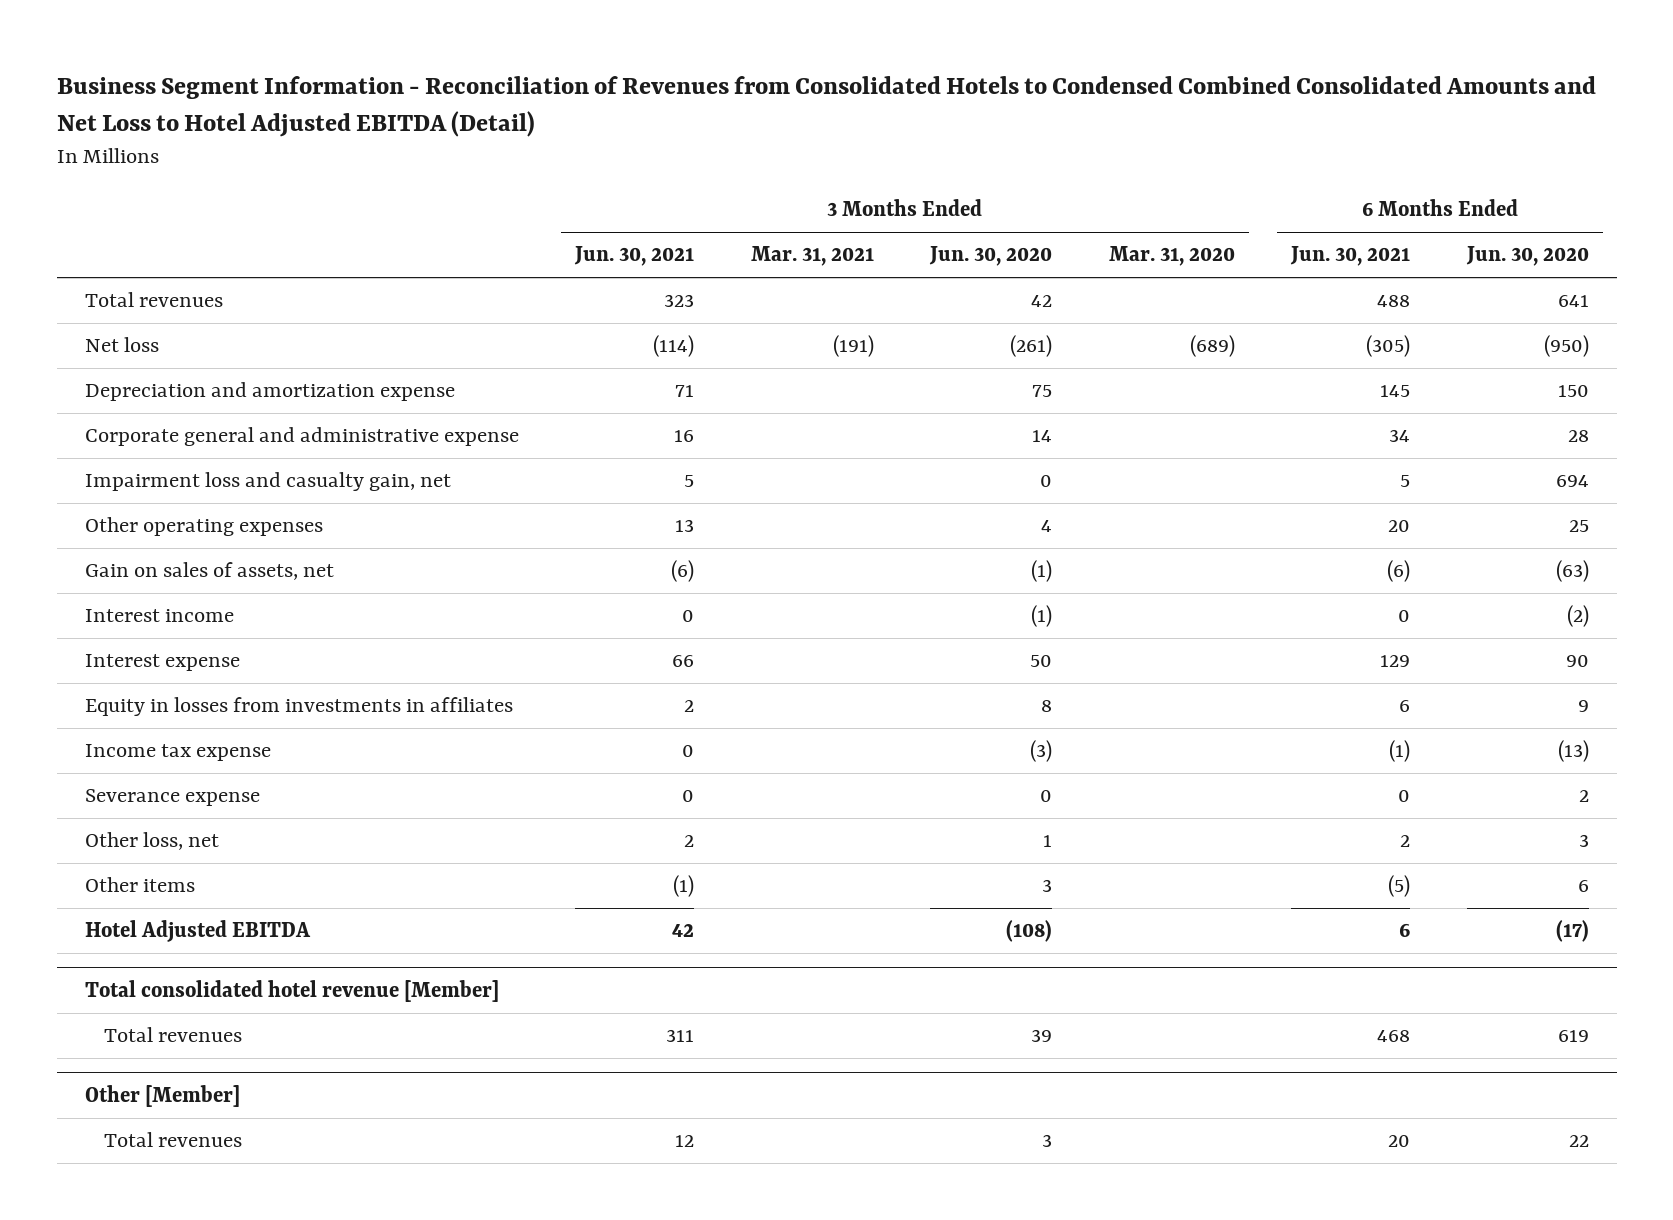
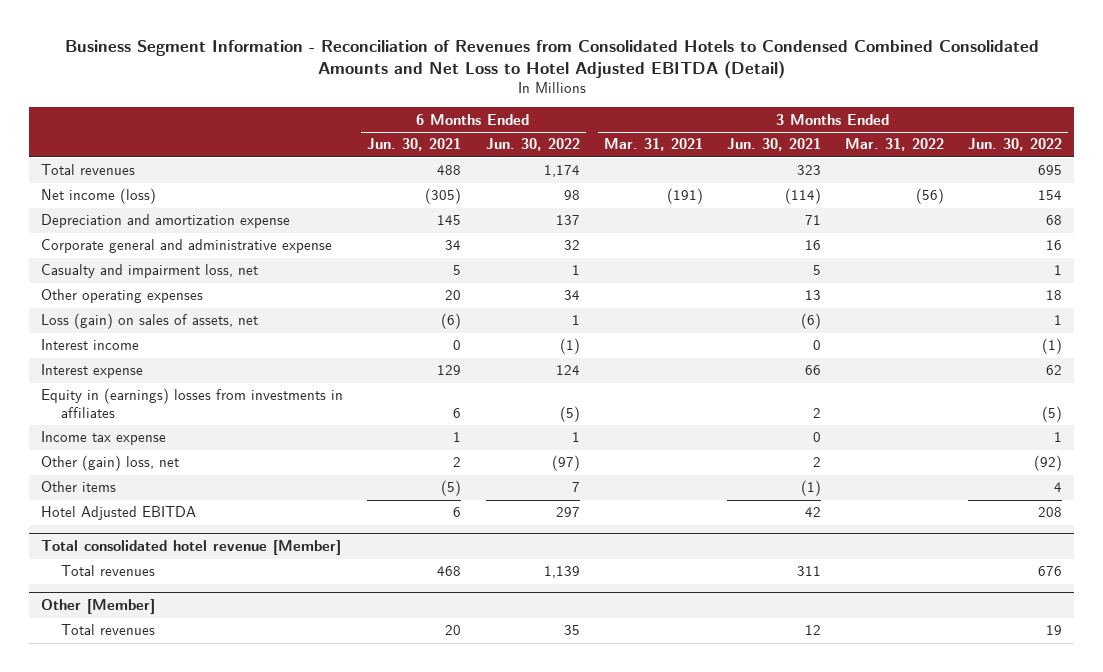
[929,246,1053,267] Jun. 30, 2020 -> none
[1108,246,1235,267] Mar. 31, 2020 -> none
[1465,246,1589,267] Jun. 30, 2020 -> none
none -> [485,138,580,152] Jun. 30, 2022
none -> [844,138,944,152] Mar. 31, 2022
none -> [967,138,1062,152] Jun. 30, 2022
[84,337,159,353] Net loss -> [41,188,157,205] Net income (loss)
[84,472,451,492] Impairment loss and casualty gain, net -> [41,264,259,279] Casualty and impairment loss, net
[84,562,334,581] Gain on sales of assets, net -> [41,313,259,330] Loss (gain) on sales of assets, net
[84,789,260,807] Severance expense -> none
[84,697,513,717] Equity in losses from investments in affiliates -> [41,388,344,419] Equity in (earnings) losses from investments in affiliates
[1389,740,1411,763] (1) -> [453,432,462,443] 1
[84,832,219,851] Other loss, net -> [41,455,180,472] Other (gain) loss, net

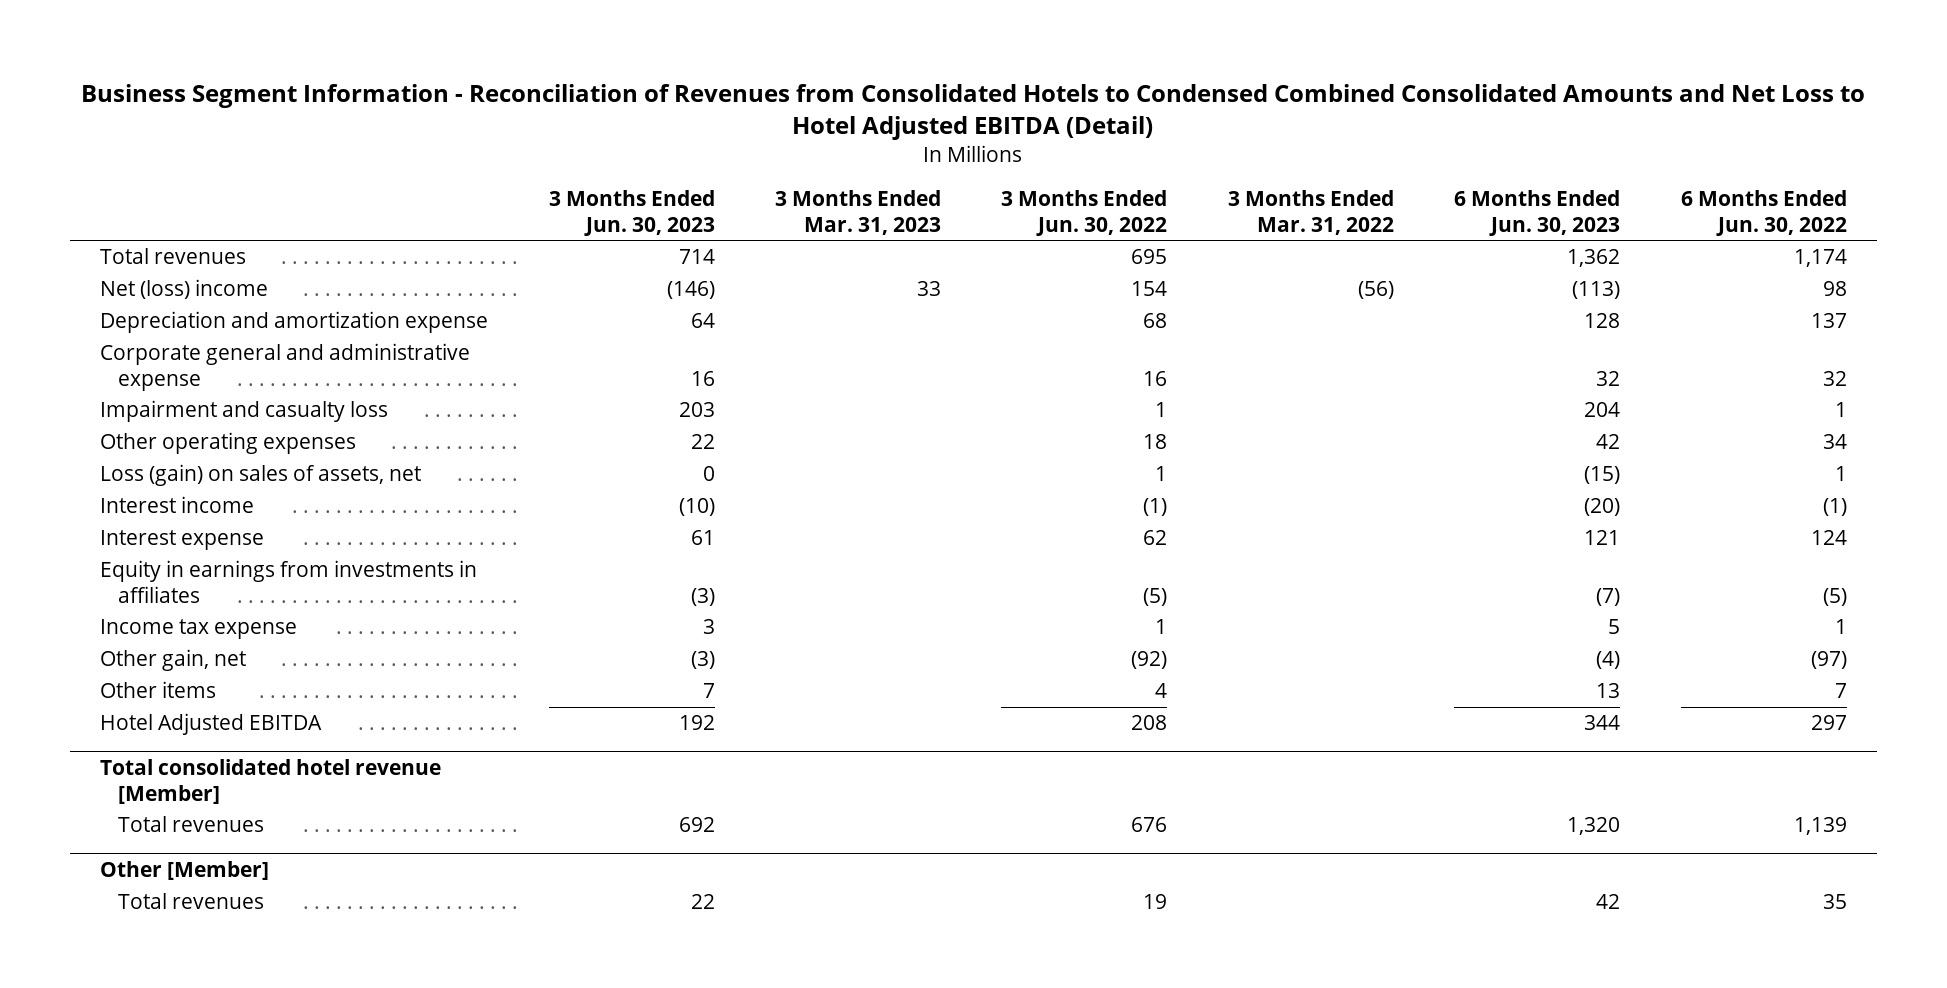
[367,138,462,152] Jun. 30, 2021 -> none
[603,138,703,152] Mar. 31, 2021 -> none
[726,138,821,152] Jun. 30, 2021 -> none
none -> [548,190,715,236] 3 Months Ended Jun. 30, 2023
none -> [775,190,942,235] 3 Months Ended Mar. 31, 2023
none -> [1454,190,1621,236] 6 Months Ended Jun. 30, 2023
[41,188,157,205] Net income (loss) -> [100,279,269,300] Net (loss) income
[41,264,259,279] Casualty and impairment loss, net -> [100,400,389,423] Impairment and casualty loss
[41,388,344,419] Equity in (earnings) losses from investments in affiliates -> [100,560,478,603] Equity in earnings from investments in affiliates
[41,455,180,472] Other (gain) loss, net -> [100,649,247,672] Other gain, net

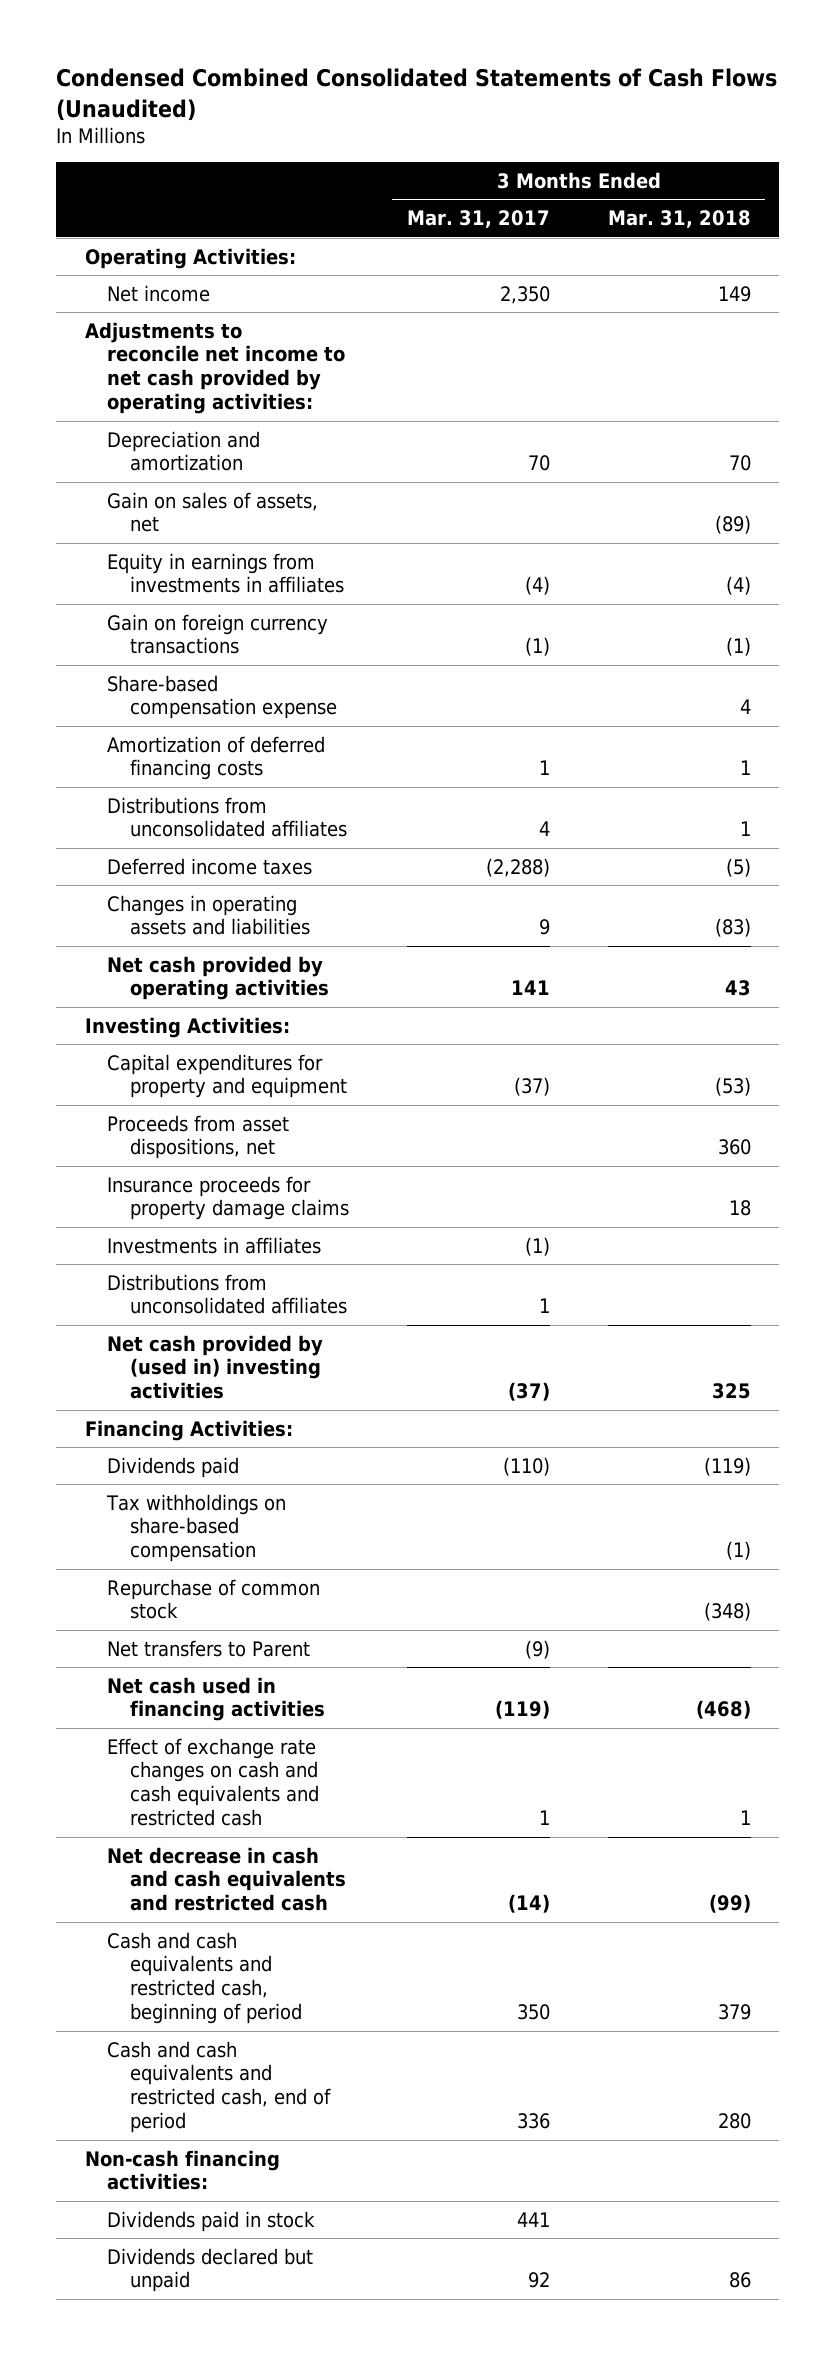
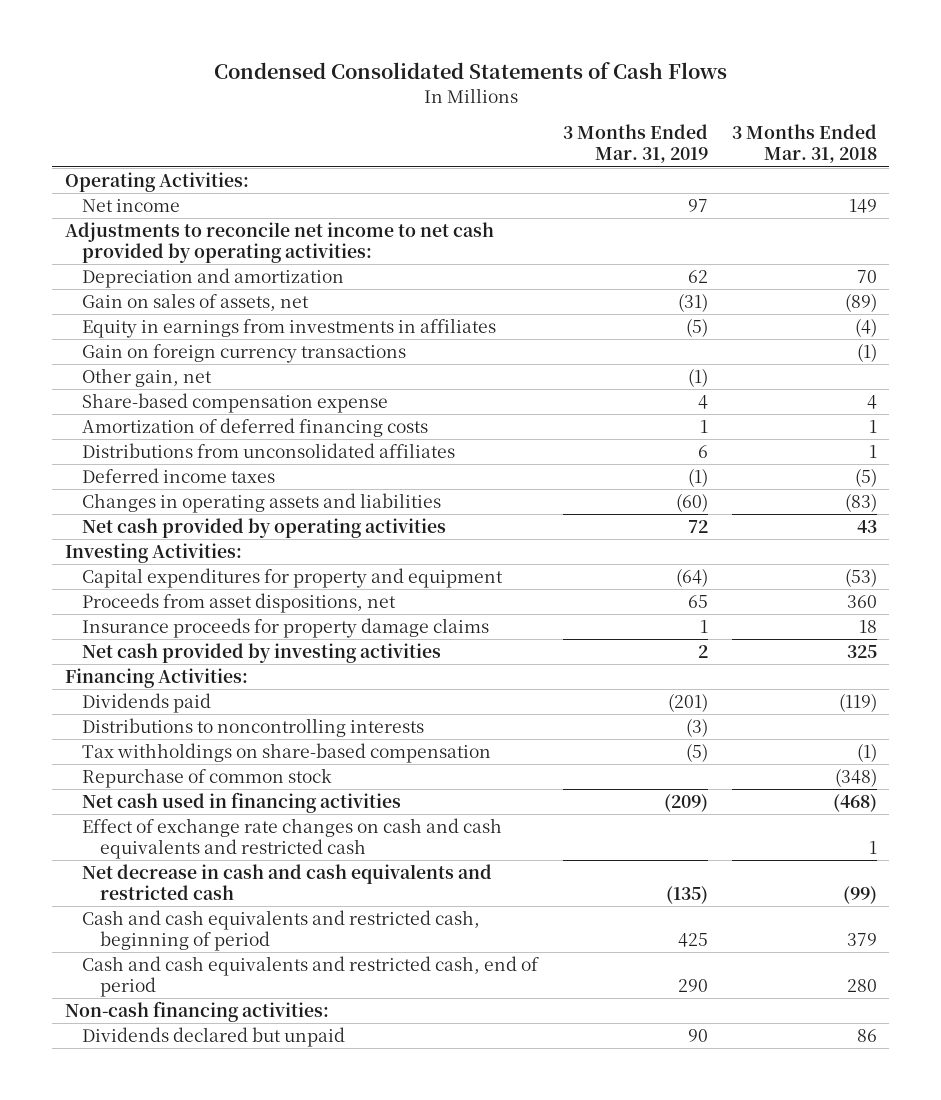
[55,68,777,121] Condensed Combined Consolidated Statements of Cash Flows (Unaudited) -> [213,62,727,80] Condensed Consolidated Statements of Cash Flows
[406,210,550,229] Mar. 31, 2017 -> none
none -> [562,124,708,164] 3 Months Ended Mar. 31, 2019
none -> [82,368,213,388] Other gain, net
[107,1236,322,1254] Investments in affiliates -> none
[107,1273,347,1315] Distributions from unconsolidated affiliates -> none
[107,1334,324,1400] Net cash provided by (used in) investing activities -> [82,643,442,664] Net cash provided by investing activities
none -> [82,718,425,738] Distributions to noncontrolling interests
[107,1639,311,1657] Net transfers to Parent -> none
[107,2210,316,2232] Dividends paid in stock -> none

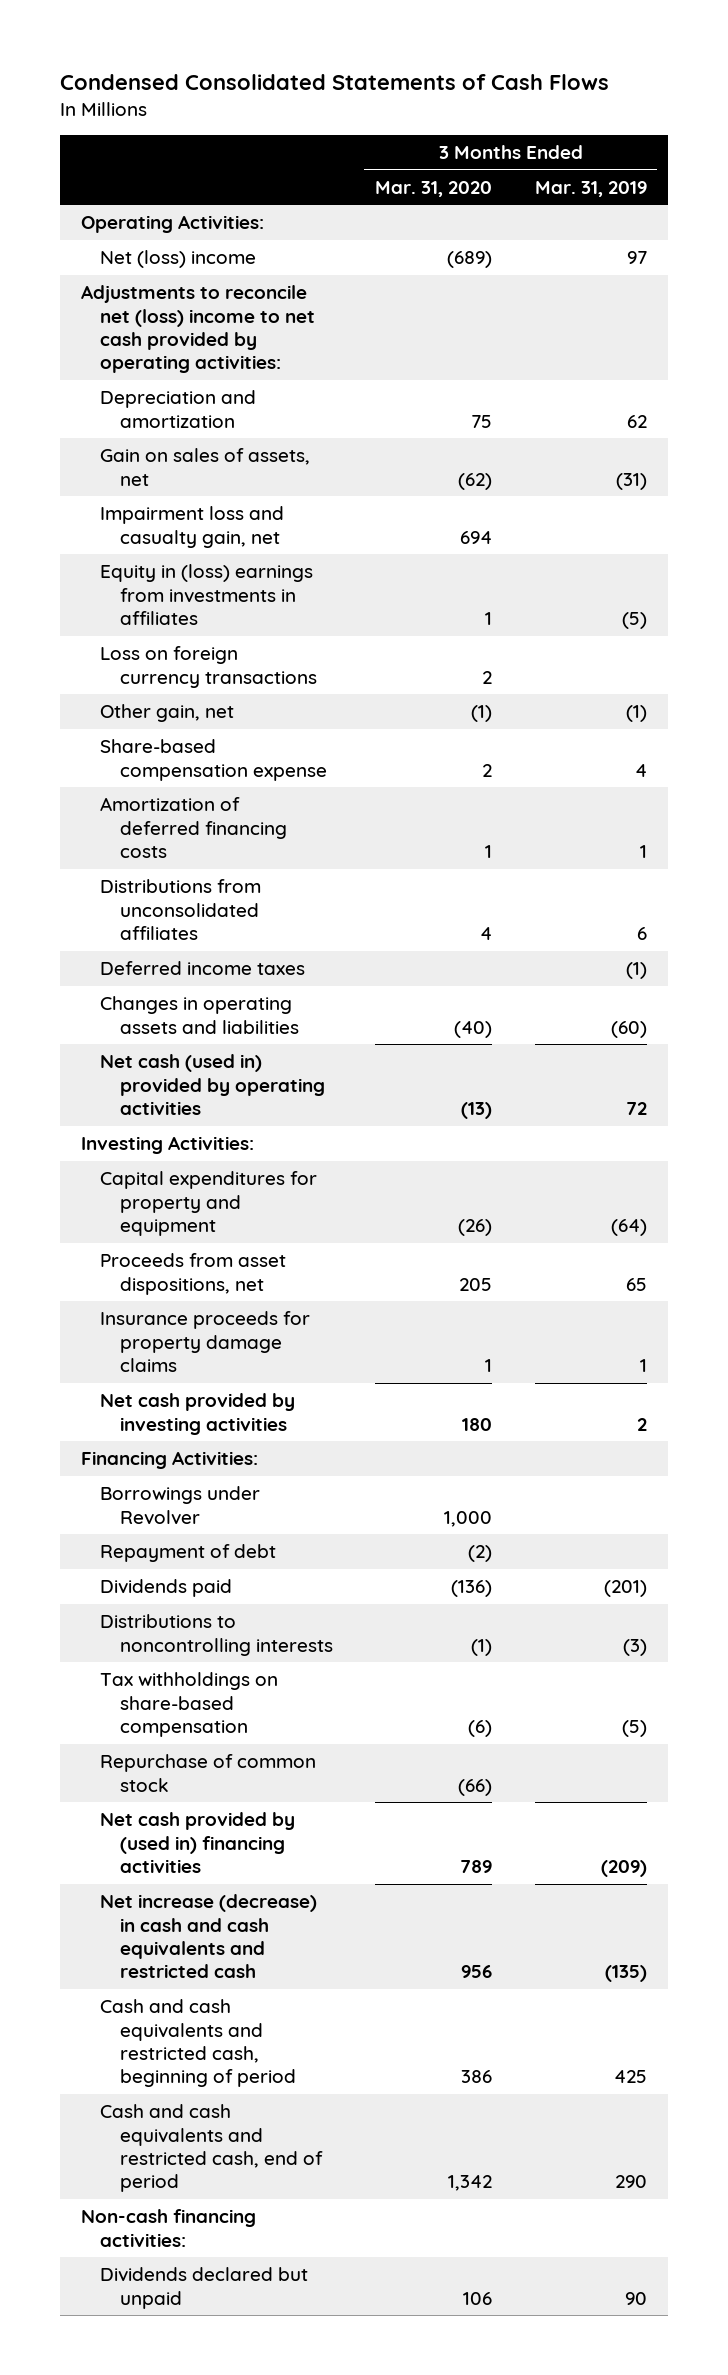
[731,124,877,164] 3 Months Ended Mar. 31, 2018 -> none
none -> [375,180,493,197] Mar. 31, 2020
[82,199,181,213] Net income -> [100,250,257,269] Net (loss) income
[64,222,494,263] Adjustments to reconcile net income to net cash provided by operating activities: -> [81,285,316,374] Adjustments to reconcile net (loss) income to net cash provided by operating activities:
none -> [100,506,285,548] Impairment loss and casualty gain, net
[82,318,497,339] Equity in earnings from investments in affiliates -> [100,564,314,626] Equity in (loss) earnings from investments in affiliates
[82,344,407,364] Gain on foreign currency transactions -> [100,646,317,688] Loss on foreign currency transactions
[82,518,447,539] Net cash provided by operating activities -> [100,1054,325,1116] Net cash (used in) provided by operating activities
none -> [100,1486,261,1525] Borrowings under Revolver
none -> [100,1544,277,1563] Repayment of debt
[82,818,503,859] Effect of exchange rate changes on cash and cash equivalents and restricted cash -> none
[82,792,402,814] Net cash used in financing activities -> [100,1812,296,1874] Net cash provided by (used in) financing activities
[82,864,493,900] Net decrease in cash and cash equivalents and restricted cash -> [100,1894,318,1979] Net increase (decrease) in cash and cash equivalents and restricted cash

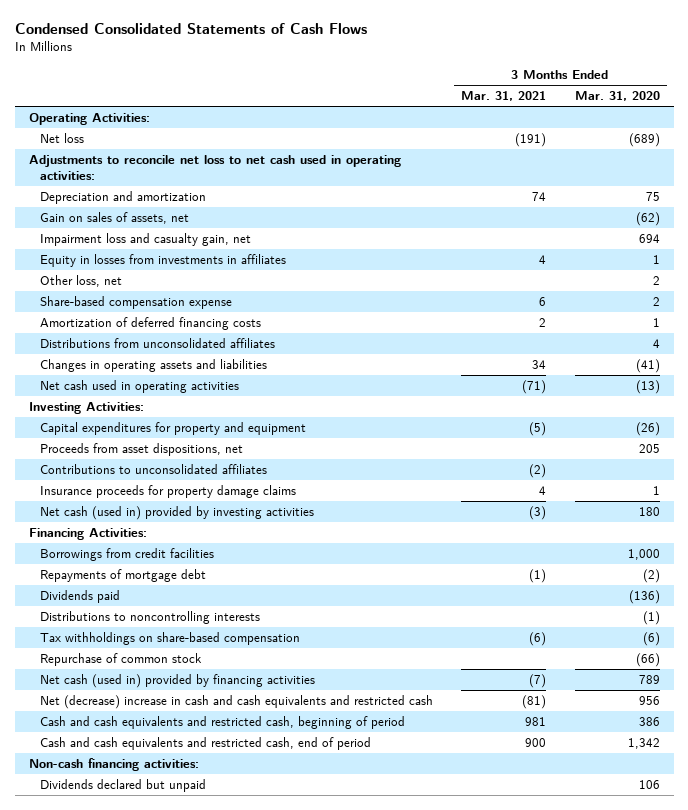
[534,180,647,197] Mar. 31, 2019 -> none
none -> [461,91,547,102] Mar. 31, 2021
[100,250,257,269] Net (loss) income -> [40,133,85,144] Net loss
[81,285,316,374] Adjustments to reconcile net (loss) income to net cash provided by operating activities: -> [28,155,401,180] Adjustments to reconcile net loss to net cash used in operating activities:
[100,646,317,688] Loss on foreign currency transactions -> none
[100,564,314,626] Equity in (loss) earnings from investments in affiliates -> [40,254,287,268] Equity in losses from investments in affiliates
[100,704,235,723] Other gain, net -> [40,275,123,288] Other loss, net
[471,705,493,723] (1) -> [652,276,660,286] 2
[100,961,306,976] Deferred income taxes -> none
[454,1020,493,1038] (40) -> [635,359,660,374] (41)
[100,1054,325,1116] Net cash (used in) provided by operating activities -> [40,380,240,394] Net cash used in operating activities
none -> [40,464,268,475] Contributions to unconsolidated affiliates
[100,1393,296,1435] Net cash provided by investing activities -> [40,506,315,521] Net cash (used in) provided by investing activities
[100,1486,261,1525] Borrowings under Revolver -> [40,548,215,562] Borrowings from credit facilities
[100,1544,277,1563] Repayment of debt -> [40,569,207,583] Repayments of mortgage debt
[100,1812,296,1874] Net cash provided by (used in) financing activities -> [40,674,316,689] Net cash (used in) provided by financing activities
[100,1894,318,1979] Net increase (decrease) in cash and cash equivalents and restricted cash -> [40,695,434,710] Net (decrease) increase in cash and cash equivalents and restricted cash

